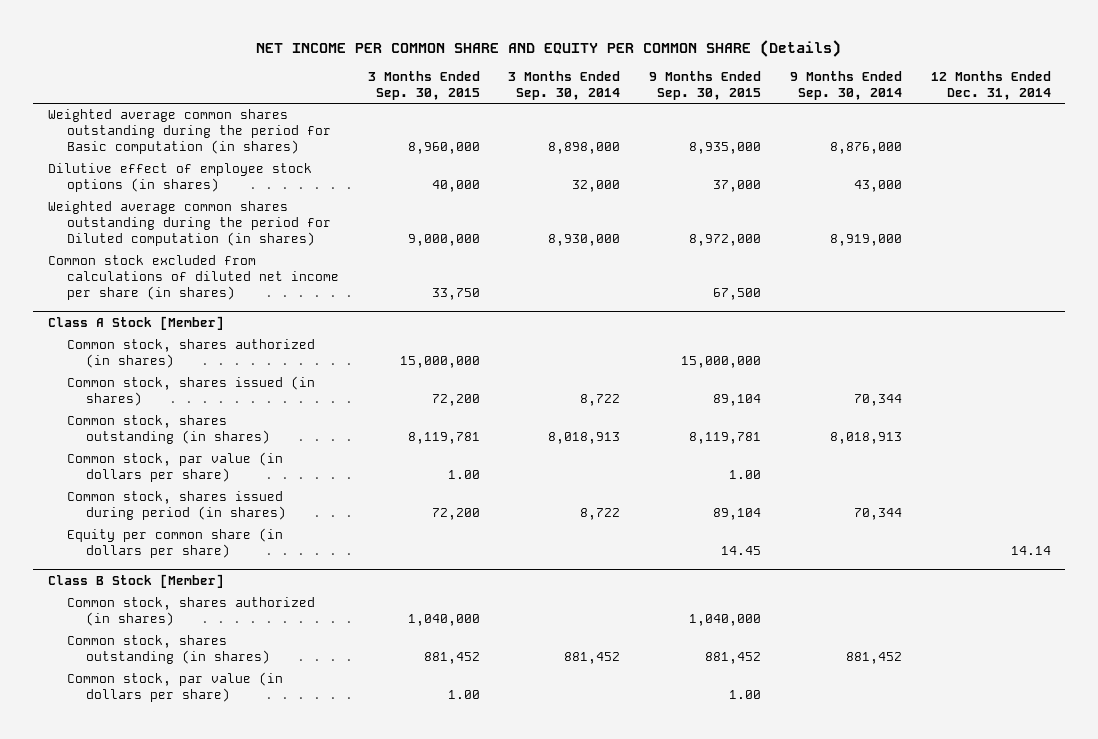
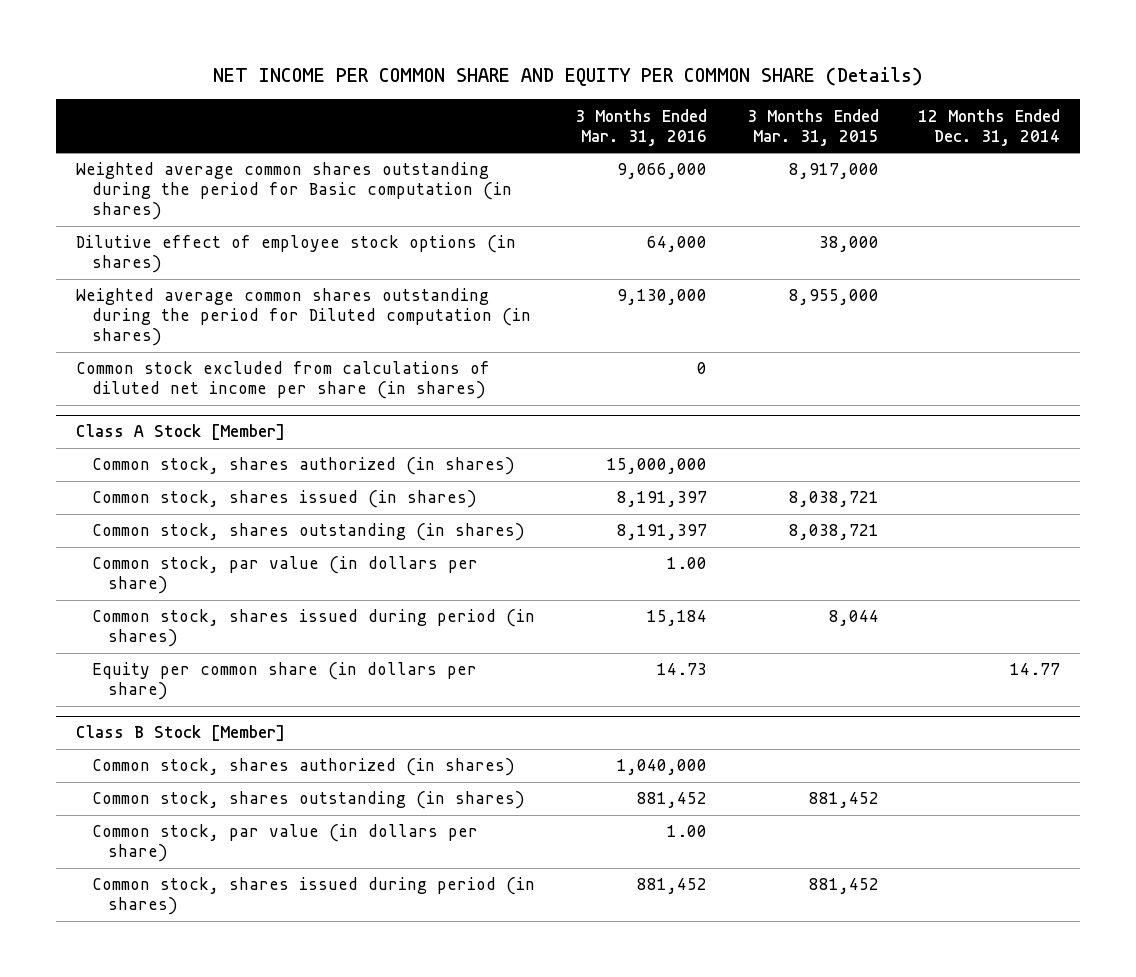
[367,70,480,100] 3 Months Ended Sep. 30, 2015 -> none
[508,70,621,100] 3 Months Ended Sep. 30, 2014 -> none
[649,70,762,100] 9 Months Ended Sep. 30, 2015 -> none
[790,70,903,100] 9 Months Ended Sep. 30, 2014 -> none
none -> [574,108,707,146] 3 Months Ended Mar. 31, 2016
none -> [746,108,879,146] 3 Months Ended Mar. 31, 2015
[1010,546,1051,556] 14.14 -> [1010,663,1061,676] 14.77
none -> [92,877,536,916] Common stock, shares issued during period (in shares)

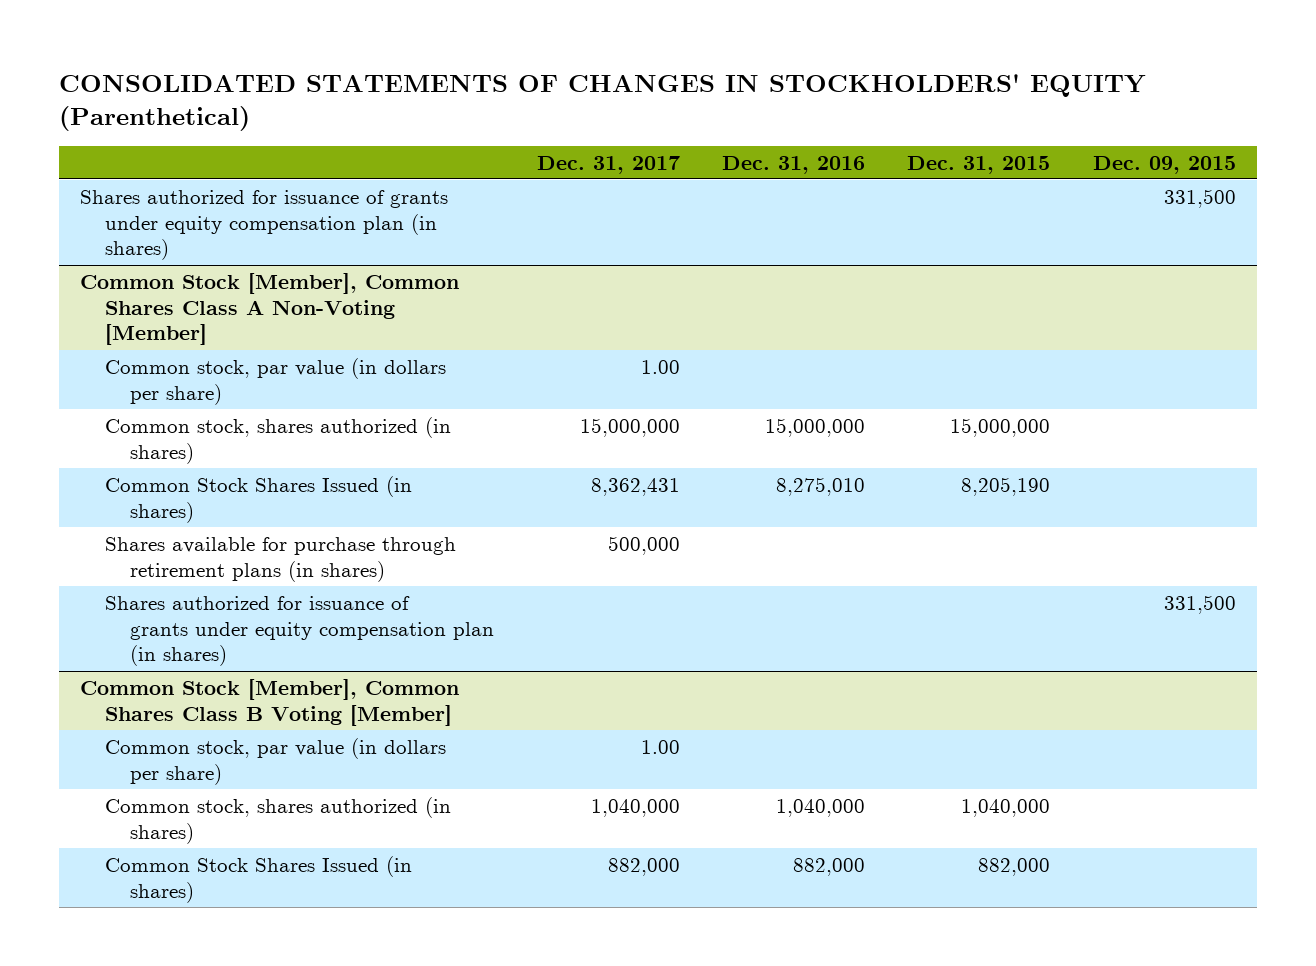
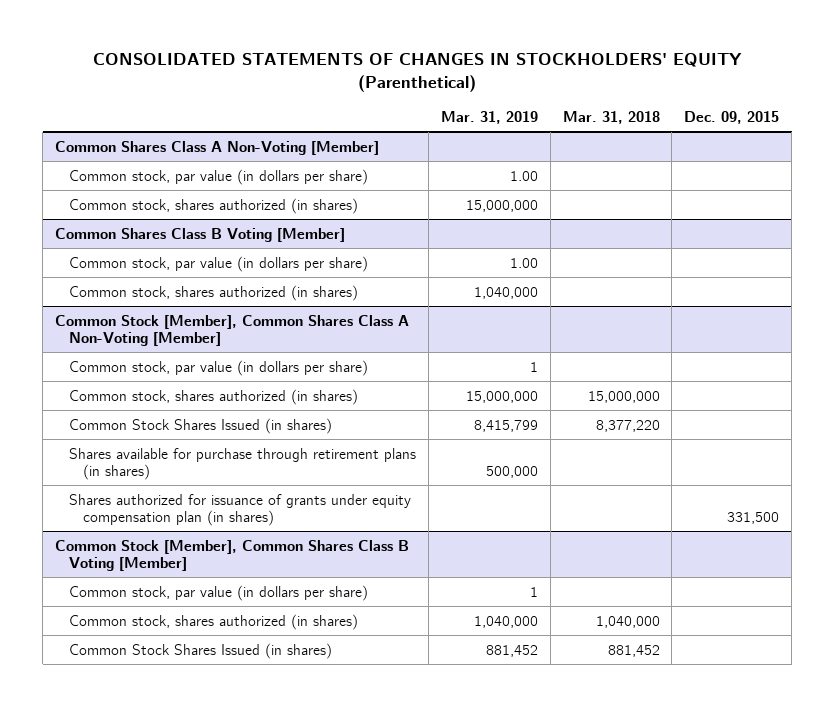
[536,155,680,174] Dec. 31, 2017 -> none
[721,155,865,174] Dec. 31, 2016 -> none
[907,155,1051,174] Dec. 31, 2015 -> none
none -> [440,110,538,124] Mar. 31, 2019
none -> [562,110,660,124] Mar. 31, 2018
[80,189,449,261] Shares authorized for issuance of grants under equity compensation plan (in shares) -> none
none -> [54,140,379,155] Common Shares Class A Non-Voting [Member]
none -> [69,168,369,185] Common stock, par value (in dollars per share)
none -> [69,197,359,214] Common stock, shares authorized (in shares)
none -> [54,227,345,242] Common Shares Class B Voting [Member]
none -> [69,255,369,272] Common stock, par value (in dollars per share)
none -> [69,284,359,301] Common stock, shares authorized (in shares)

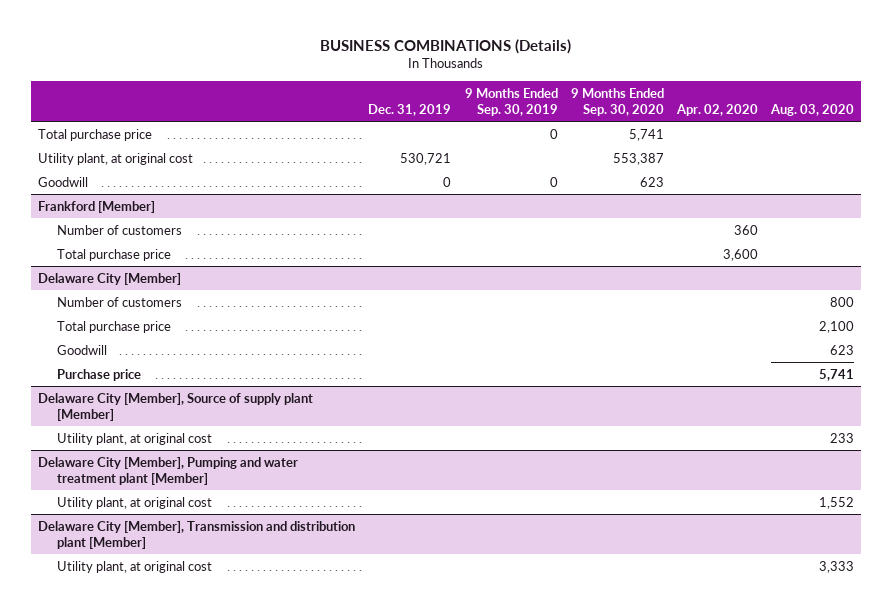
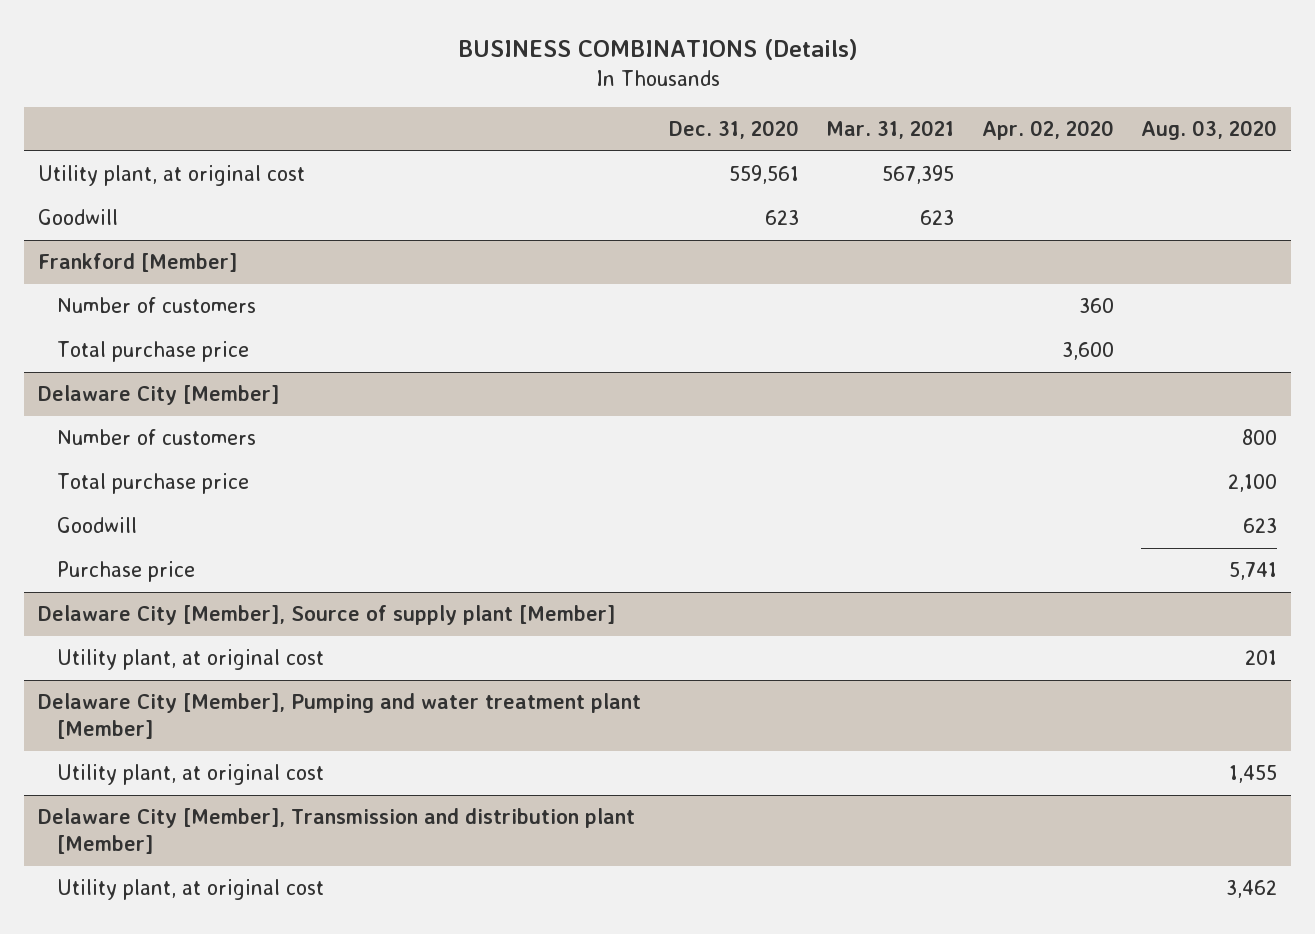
[368,103,452,116] Dec. 31, 2019 -> none
[464,87,558,116] 9 Months Ended Sep. 30, 2019 -> none
[570,87,664,116] 9 Months Ended Sep. 30, 2020 -> none
none -> [668,120,799,140] Dec. 31, 2020
none -> [826,120,955,140] Mar. 31, 2021
[37,128,152,141] Total purchase price -> none
[830,432,855,443] 233 -> [1245,650,1278,666] 201
[819,496,855,509] 1,552 -> [1229,765,1278,784] 1,455
[819,560,855,573] 3,333 -> [1226,880,1278,899] 3,462

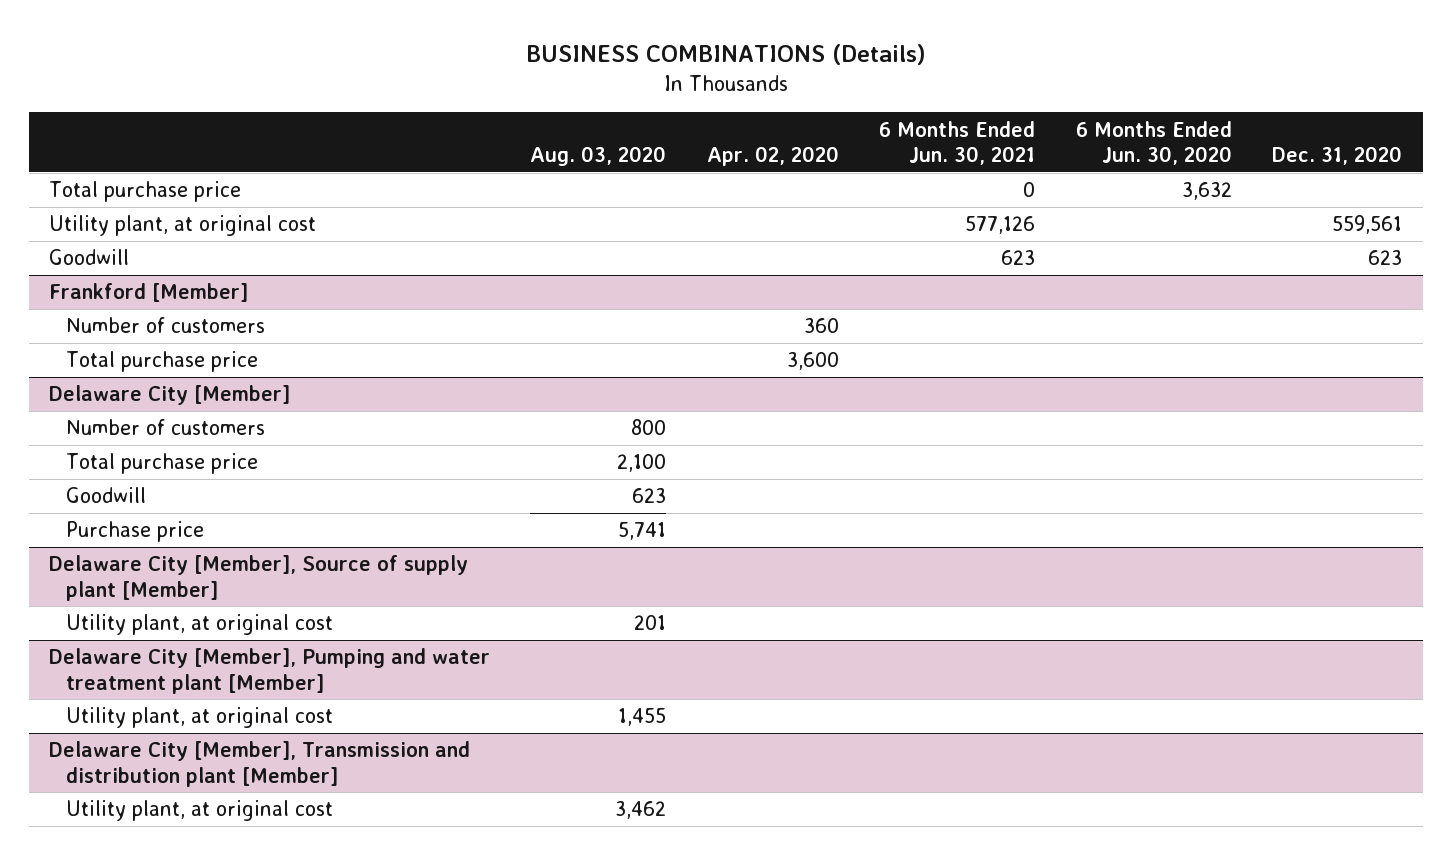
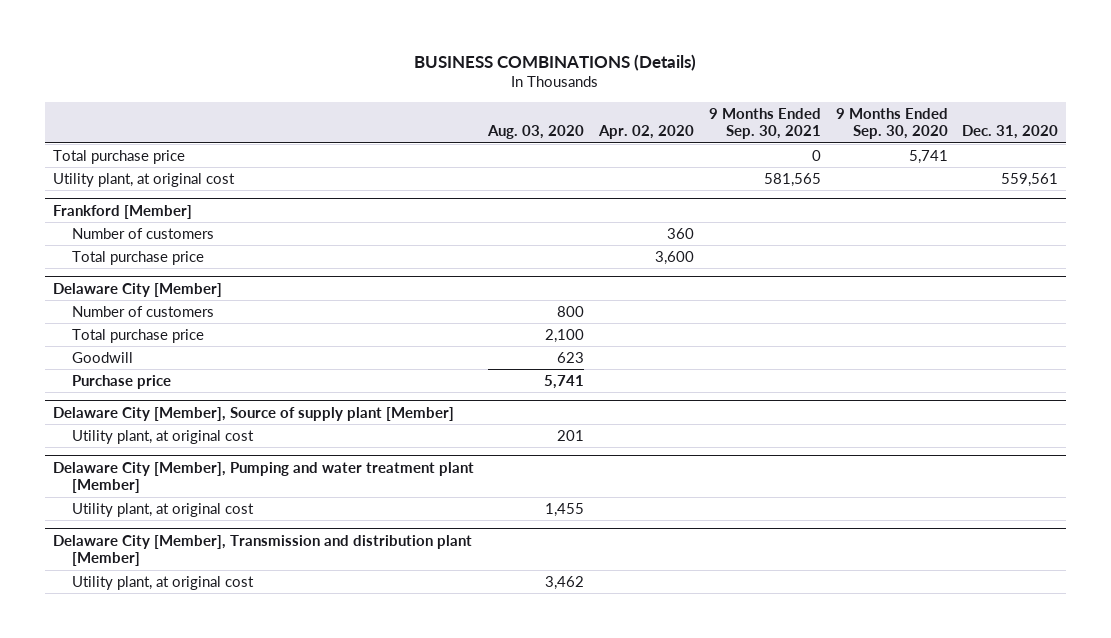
[879,120,1036,166] 6 Months Ended Jun. 30, 2021 -> none
[1075,120,1232,166] 6 Months Ended Jun. 30, 2020 -> none
none -> [708,107,821,140] 9 Months Ended Sep. 30, 2021
none -> [835,107,948,140] 9 Months Ended Sep. 30, 2020
[48,249,129,266] Goodwill -> none

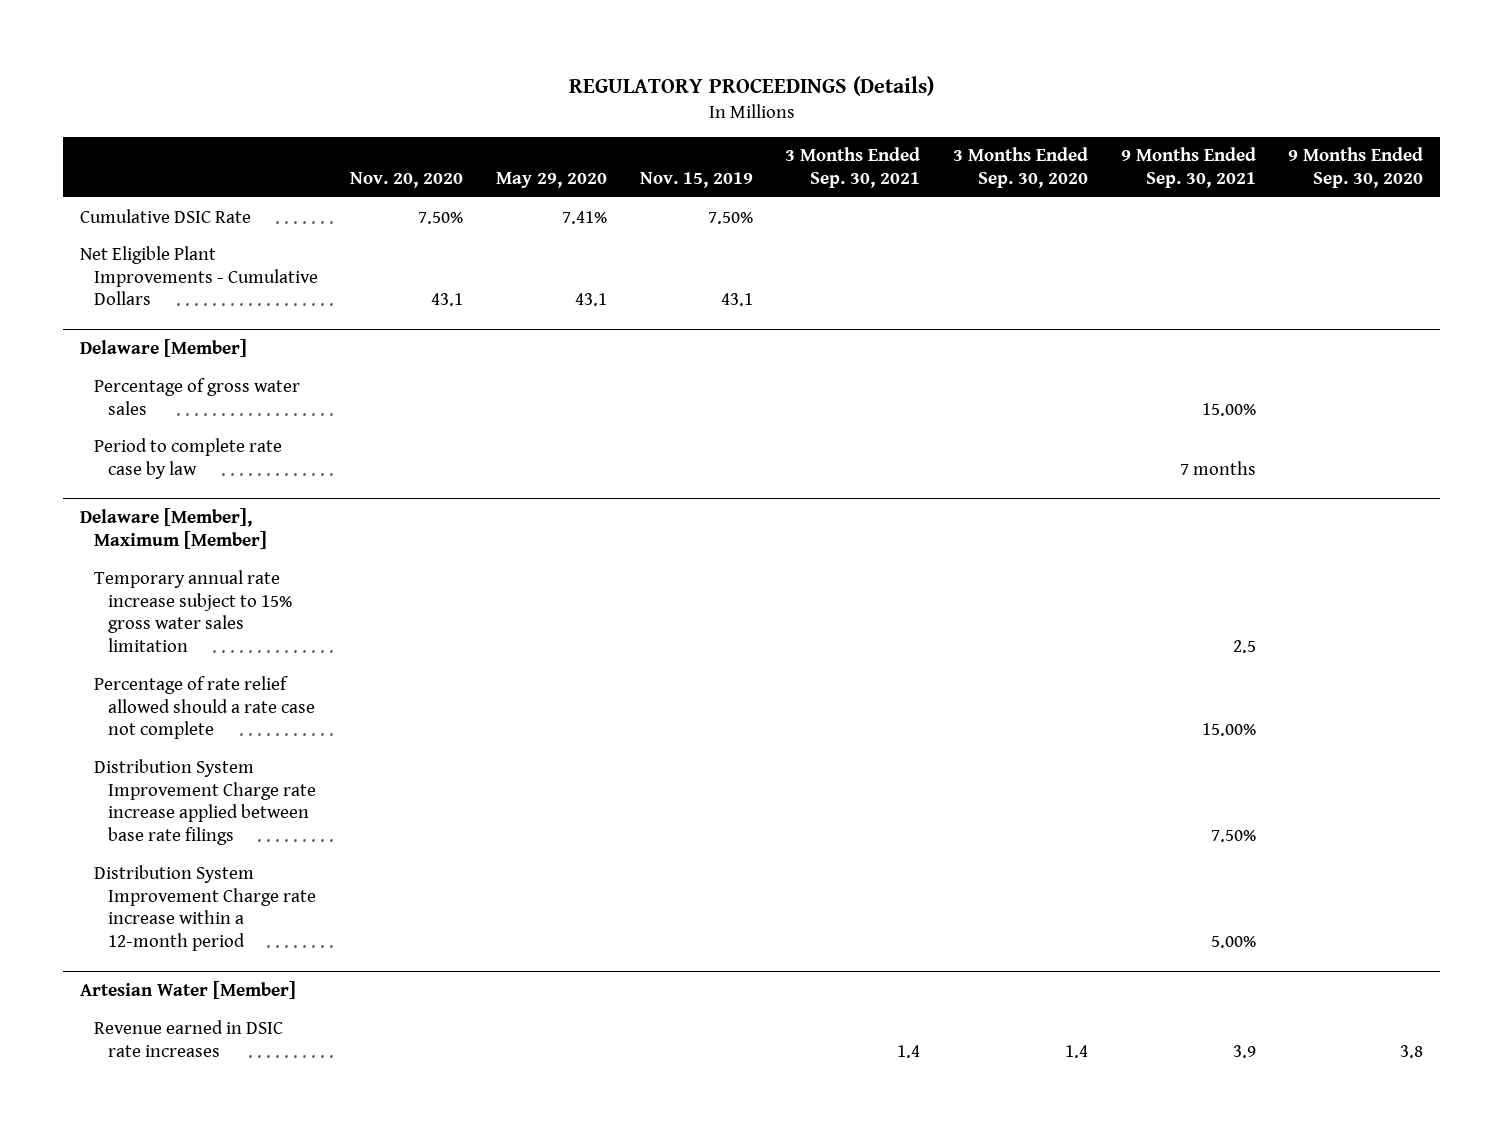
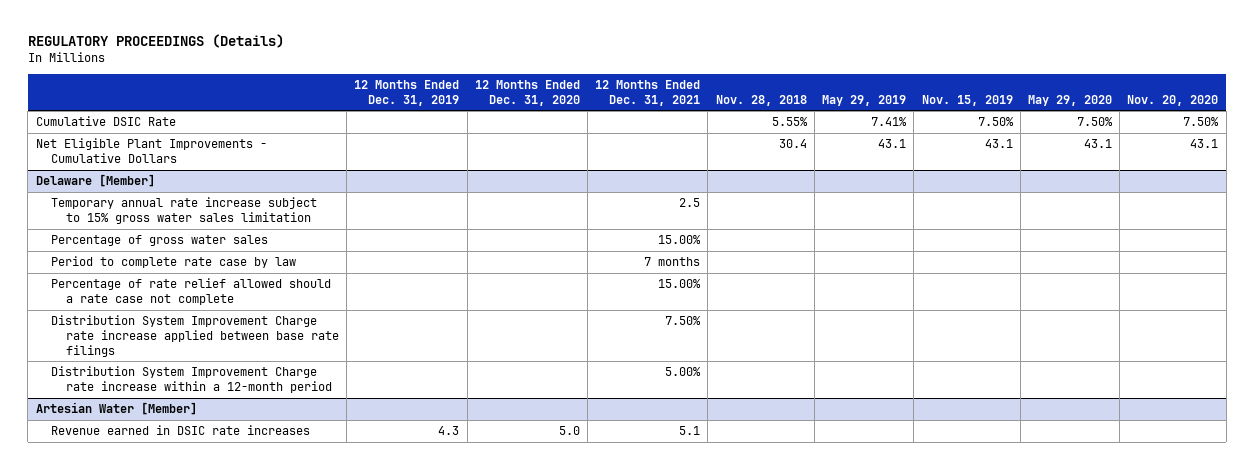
[785,147,921,189] 3 Months Ended Sep. 30, 2021 -> none
[953,147,1089,189] 3 Months Ended Sep. 30, 2020 -> none
[1120,147,1256,189] 9 Months Ended Sep. 30, 2021 -> none
[1288,147,1424,189] 9 Months Ended Sep. 30, 2020 -> none
none -> [354,79,460,106] 12 Months Ended Dec. 31, 2019
none -> [474,79,580,106] 12 Months Ended Dec. 31, 2020
none -> [595,79,701,106] 12 Months Ended Dec. 31, 2021
none -> [715,94,807,106] Nov. 28, 2018
none -> [822,94,907,106] May 29, 2019
[562,210,608,224] 7.41% -> [1077,117,1114,127] 7.50%
none -> [50,197,317,225] Temporary annual rate increase subject to 15% gross water sales limitation
[79,508,267,550] Delaware [Member], Maximum [Member] -> none
[93,569,292,653] Temporary annual rate increase subject to 15% gross water sales limitation -> none
[93,675,315,740] Percentage of rate relief allowed should a rate case not complete -> none
[93,758,316,846] Distribution System Improvement Charge rate increase applied between base rate filings -> none
[93,864,316,952] Distribution System Improvement Charge rate increase within a 12-month period -> none
none -> [50,278,331,306] Percentage of rate relief allowed should a rate case not complete
none -> [50,315,339,357] Distribution System Improvement Charge rate increase applied between base rate filings
none -> [50,366,332,394] Distribution System Improvement Charge rate increase within a 12-month period

